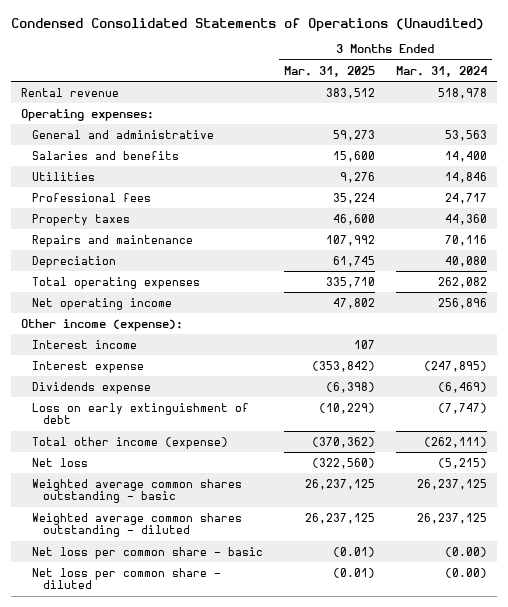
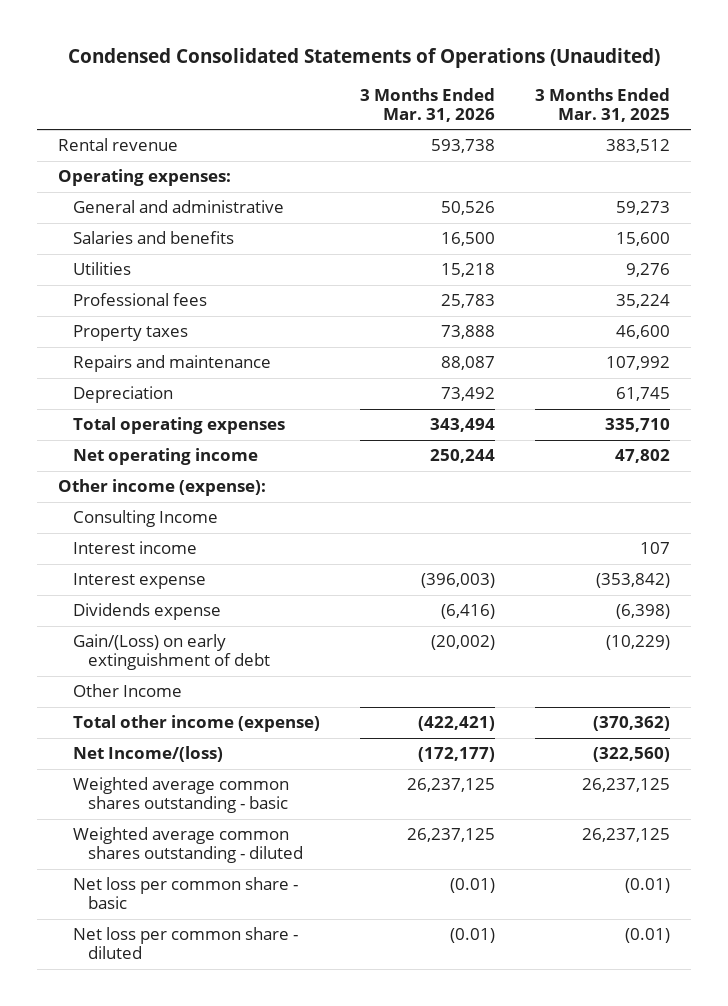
[395,65,487,77] Mar. 31, 2024 -> none
none -> [359,87,495,122] 3 Months Ended Mar. 31, 2026
none -> [72,510,218,528] Consulting Income
[32,402,250,425] Loss on early extinguishment of debt -> [72,634,270,671] Gain/(Loss) on early extinguishment of debt
none -> [72,684,182,698] Other Income
[32,457,89,467] Net loss -> [72,746,223,763] Net Income/(loss)

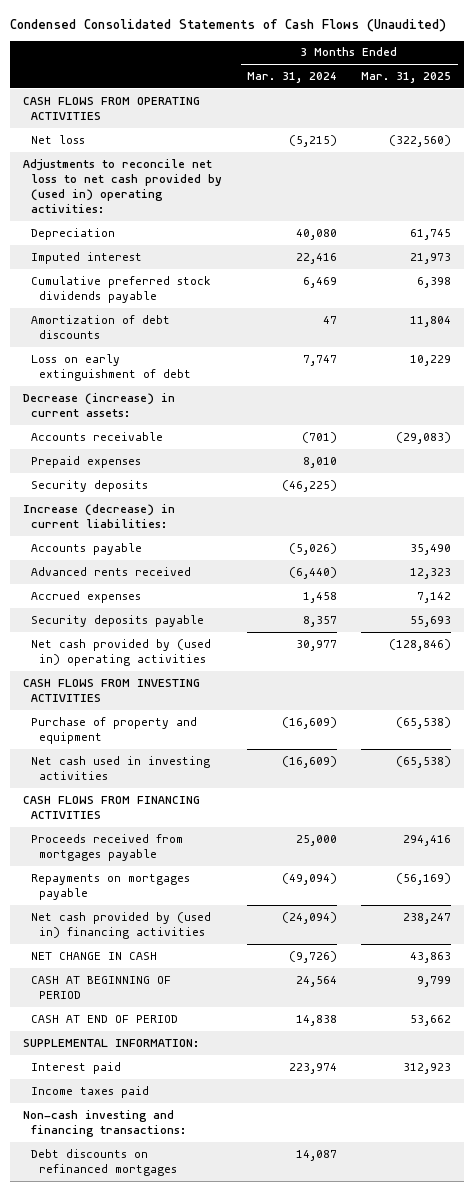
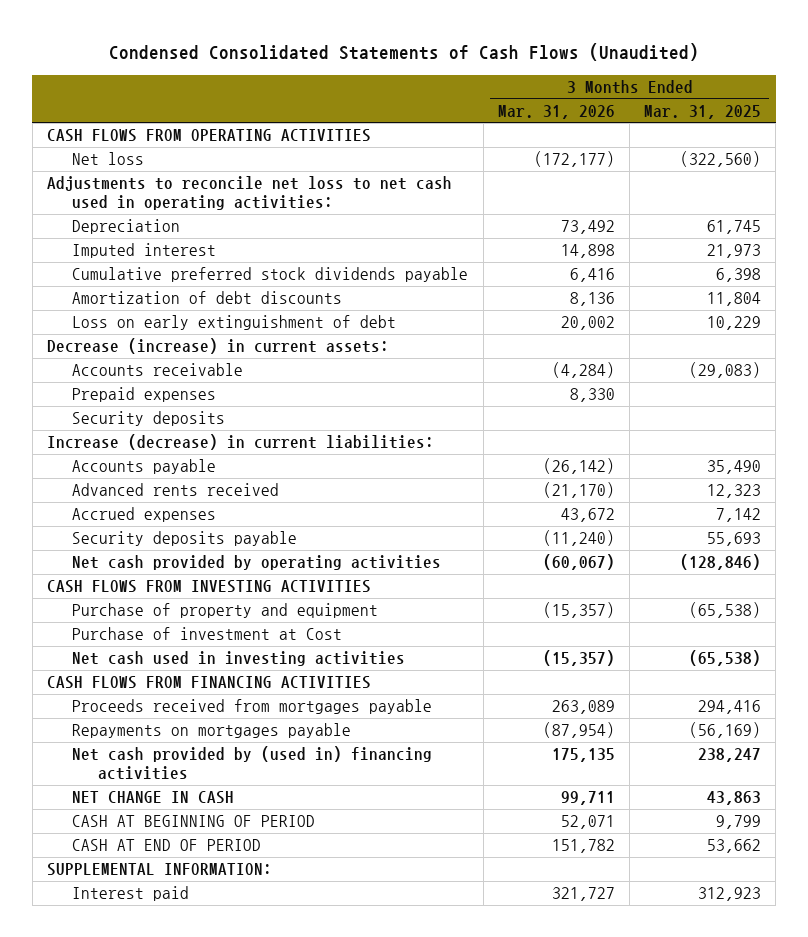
[246,71,337,83] Mar. 31, 2024 -> none
none -> [497,104,615,119] Mar. 31, 2026
[22,158,222,213] Adjustments to reconcile net loss to net cash provided by (used in) operating activities: -> [46,176,452,211] Adjustments to reconcile net loss to net cash used in operating activities:
[30,638,211,666] Net cash provided by (used in) operating activities -> [72,555,442,571] Net cash provided by operating activities
none -> [72,627,343,641] Purchase of investment at Cost
[30,1085,149,1098] Income taxes paid -> none
[22,1109,186,1137] Non-cash investing and financing transactions: -> none
[30,1148,178,1176] Debt discounts on refinanced mortgages -> none

